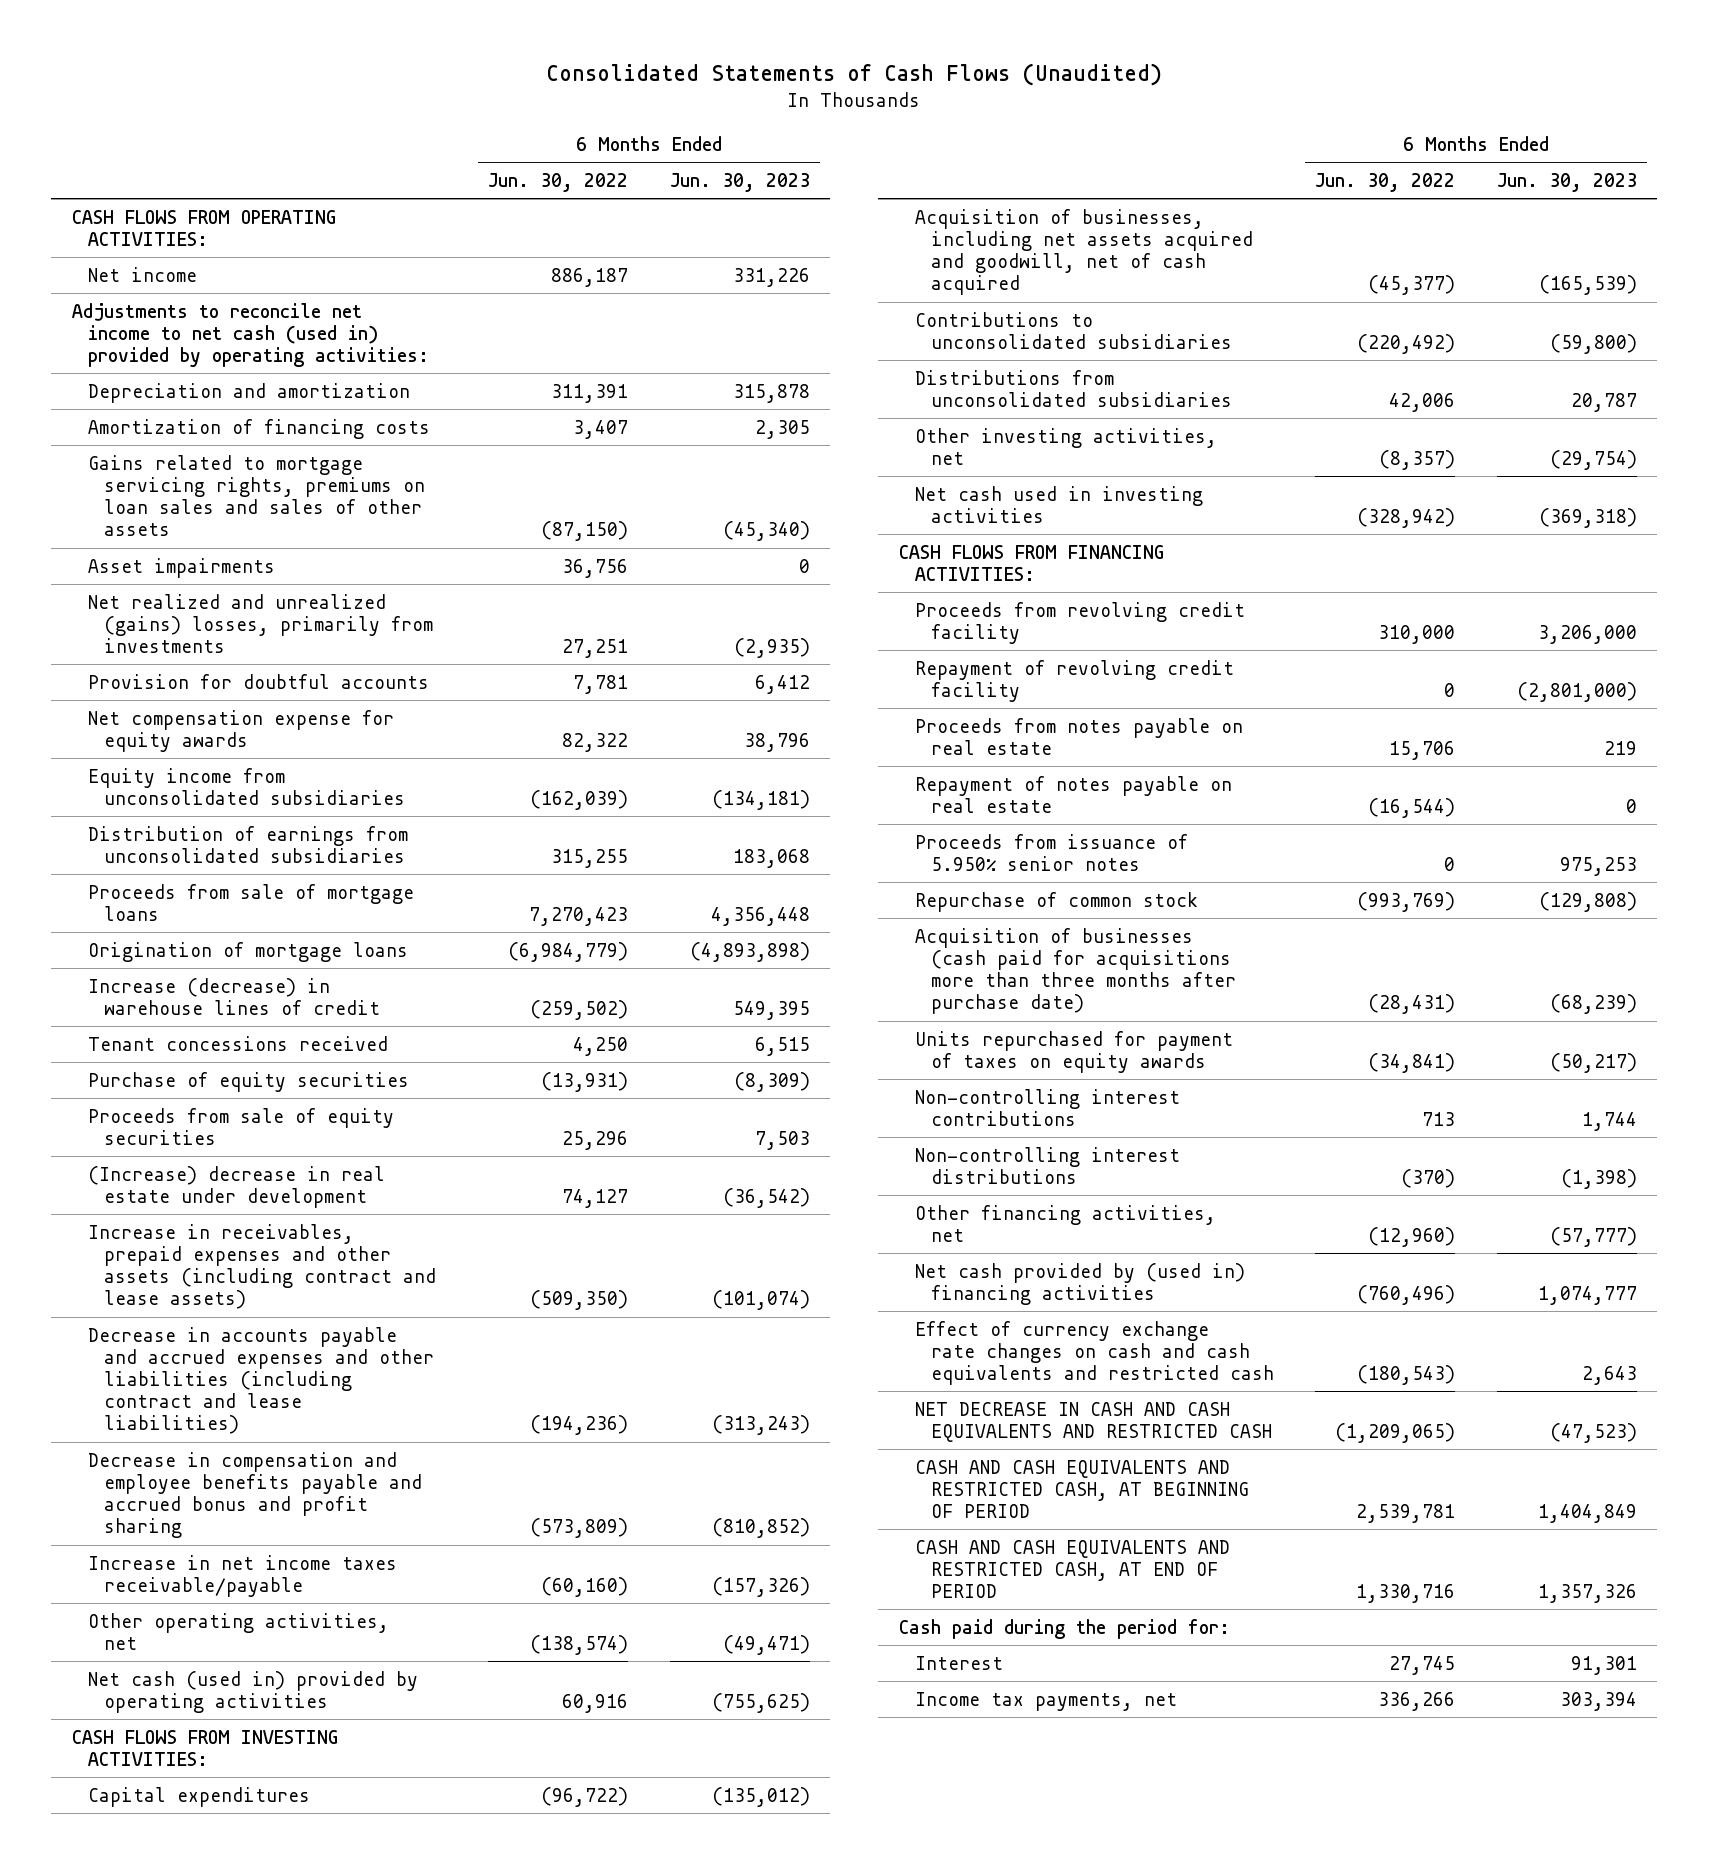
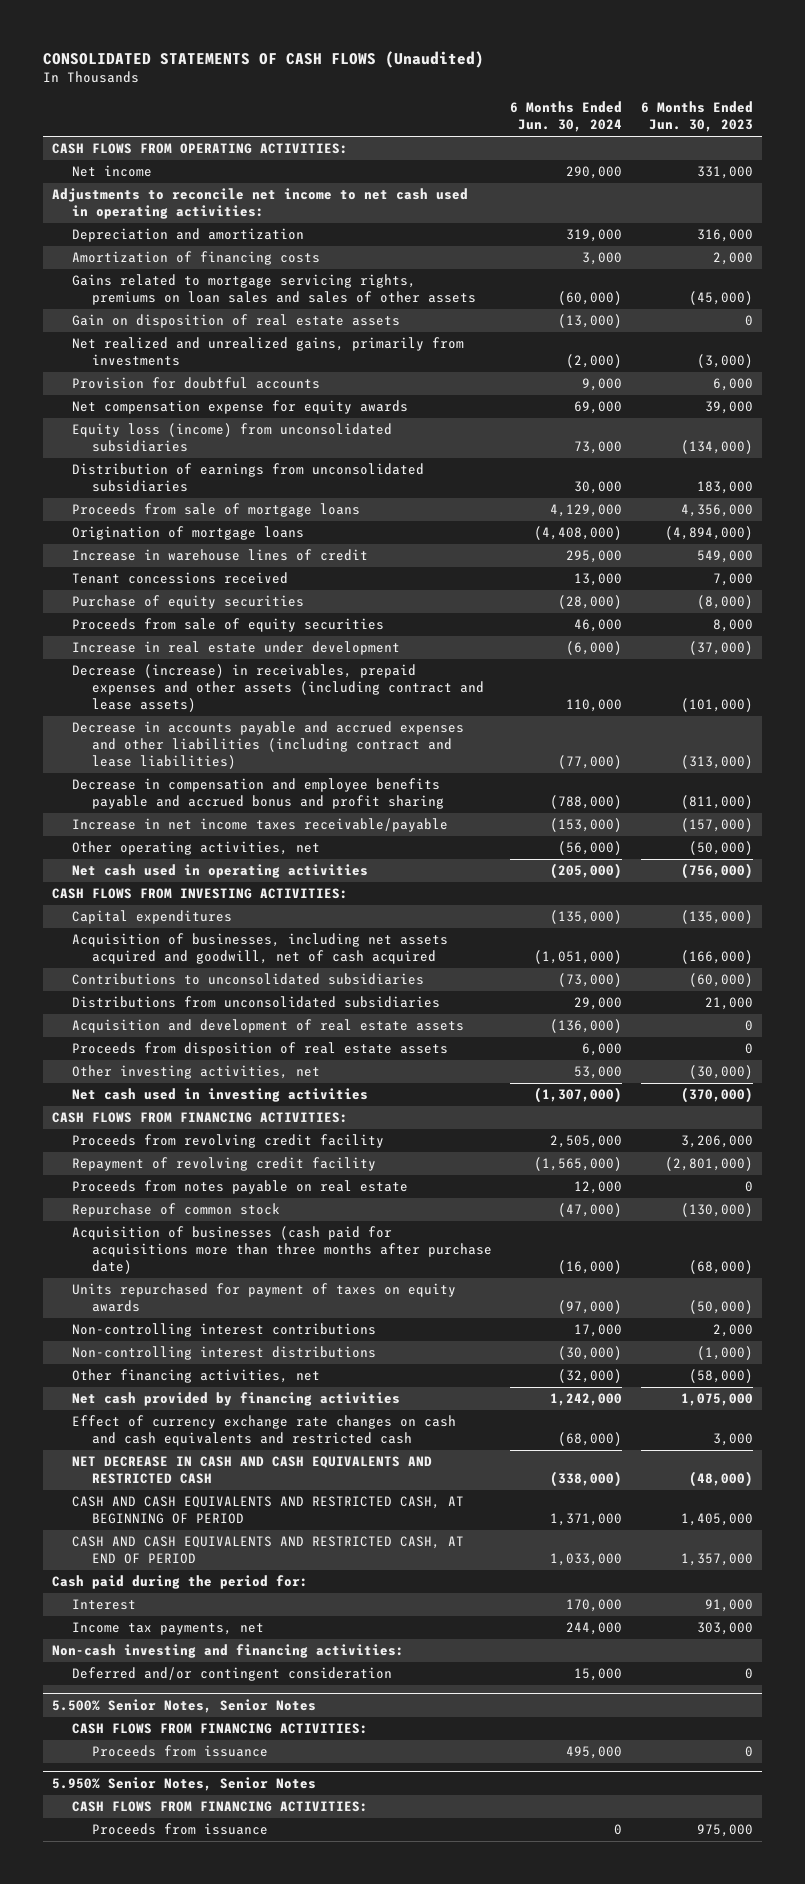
[546,63,1163,87] Consolidated Statements of Cash Flows (Unaudited) -> [42,50,484,68] CONSOLIDATED STATEMENTS OF CASH FLOWS (Unaudited)
[488,173,629,193] Jun. 30, 2022 -> none
none -> [510,101,623,133] 6 Months Ended Jun. 30, 2024
[88,557,276,578] Asset impairments -> none
[732,267,810,287] 331,226 -> [696,166,753,180] 331,000
[72,302,430,368] Adjustments to reconcile net income to net cash (used in) provided by operating activities: -> [51,188,468,220] Adjustments to reconcile net income to net cash used in operating activities:
[732,383,810,403] 315,878 -> [696,229,753,243] 316,000
[754,419,810,439] 2,305 -> [712,252,753,266] 2,000
[722,521,810,542] (45,340) -> [688,291,753,306] (45,000)
none -> [71,314,400,329] Gain on disposition of real estate assets
[88,593,433,654] Net realized and unrealized (gains) losses, primarily from investments -> [71,337,464,367] Net realized and unrealized gains, primarily from investments
[733,638,810,659] (2,935) -> [696,354,753,369] (3,000)
[754,674,810,694] 6,412 -> [712,378,753,392] 6,000
[743,732,810,752] 38,796 -> [704,401,753,415] 39,000
[88,767,405,805] Equity income from unconsolidated subsidiaries -> [71,423,392,453] Equity loss (income) from unconsolidated subsidiaries
[711,789,810,810] (134,181) -> [680,440,753,455] (134,000)
[732,848,810,868] 183,068 -> [696,481,753,495] 183,000
[710,906,810,926] 4,356,448 -> [680,504,753,518] 4,356,000
[689,941,810,962] (4,893,898) -> [664,526,753,541] (4,894,000)
[88,977,380,1015] Increase (decrease) in warehouse lines of credit -> [71,549,368,562] Increase in warehouse lines of credit
[732,1000,810,1020] 549,395 -> [696,550,753,564] 549,000
[754,1036,810,1056] 6,515 -> [712,573,753,587] 7,000
[733,1071,810,1092] (8,309) -> [696,595,753,610] (8,000)
[754,1130,810,1150] 7,503 -> [712,619,753,633] 8,000
[88,1165,386,1208] (Increase) decrease in real estate under development -> [71,641,400,656] Increase in real estate under development
[722,1187,810,1208] (36,542) -> [688,641,753,656] (37,000)
[88,1223,436,1310] Increase in receivables, prepaid expenses and other assets (including contract and lease assets) -> [71,664,485,713] Decrease (increase) in receivables, prepaid expenses and other assets (including contract and lease assets)
[711,1290,810,1311] (101,074) -> [680,698,753,713] (101,000)
[711,1415,810,1436] (313,243) -> [680,755,753,770] (313,000)
[711,1518,810,1539] (810,852) -> [680,795,753,810] (811,000)
[711,1576,810,1597] (157,326) -> [680,818,753,833] (157,000)
[722,1634,810,1655] (49,471) -> [688,841,753,856] (50,000)
[88,1670,419,1713] Net cash (used in) provided by operating activities -> [71,864,368,879] Net cash used in operating activities
[711,1692,810,1713] (755,625) -> [680,863,753,880] (756,000)
[711,1786,810,1807] (135,012) -> [680,910,753,925] (135,000)
[1538,275,1637,296] (165,539) -> [680,950,753,965] (166,000)
[1549,333,1637,354] (59,800) -> [688,973,753,988] (60,000)
[1570,392,1637,412] 20,787 -> [704,997,753,1011] 21,000
none -> [71,1019,464,1034] Acquisition and development of real estate assets
none -> [71,1042,448,1057] Proceeds from disposition of real estate assets
[1549,449,1637,470] (29,754) -> [688,1065,753,1080] (30,000)
[1538,507,1637,528] (369,318) -> [680,1087,753,1104] (370,000)
[914,775,1232,813] Repayment of notes payable on real estate -> none
[914,833,1188,871] Proceeds from issuance of 5.950% senior notes -> none
[1603,740,1637,755] 219 -> [744,1181,753,1193] 0
[1538,891,1637,912] (129,808) -> [680,1203,753,1218] (130,000)
[1549,994,1637,1015] (68,239) -> [688,1260,753,1275] (68,000)
[1549,1052,1637,1073] (50,217) -> [688,1300,753,1315] (50,000)
[1581,1111,1637,1131] 1,744 -> [712,1324,753,1338] 2,000
[1560,1168,1637,1189] (1,398) -> [696,1346,753,1361] (1,000)
[1549,1226,1637,1247] (57,777) -> [688,1369,753,1384] (58,000)
[914,1262,1245,1305] Net cash provided by (used in) financing activities -> [71,1392,400,1407] Net cash provided by financing activities
[1537,1285,1637,1305] 1,074,777 -> [680,1393,753,1407] 1,075,000
[1581,1366,1637,1386] 2,643 -> [712,1433,753,1447] 3,000
[1549,1422,1637,1443] (47,523) -> [688,1471,753,1488] (48,000)
[1537,1504,1637,1524] 1,404,849 -> [680,1513,753,1527] 1,405,000
[1537,1584,1637,1604] 1,357,326 -> [680,1553,753,1567] 1,357,000
[1570,1655,1637,1675] 91,301 -> [704,1599,753,1613] 91,000
[1559,1691,1637,1711] 303,394 -> [696,1622,753,1636] 303,000
none -> [51,1644,404,1659] Non-cash investing and financing activities:
none -> [71,1667,392,1682] Deferred and/or contingent consideration
none -> [51,1698,316,1713] 5.500% Senior Notes, Senior Notes
none -> [71,1723,368,1735] CASH FLOWS FROM FINANCING ACTIVITIES:
none -> [92,1745,269,1758] Proceeds from issuance
none -> [51,1776,316,1791] 5.950% Senior Notes, Senior Notes
none -> [71,1801,368,1813] CASH FLOWS FROM FINANCING ACTIVITIES:
none -> [92,1823,269,1836] Proceeds from issuance

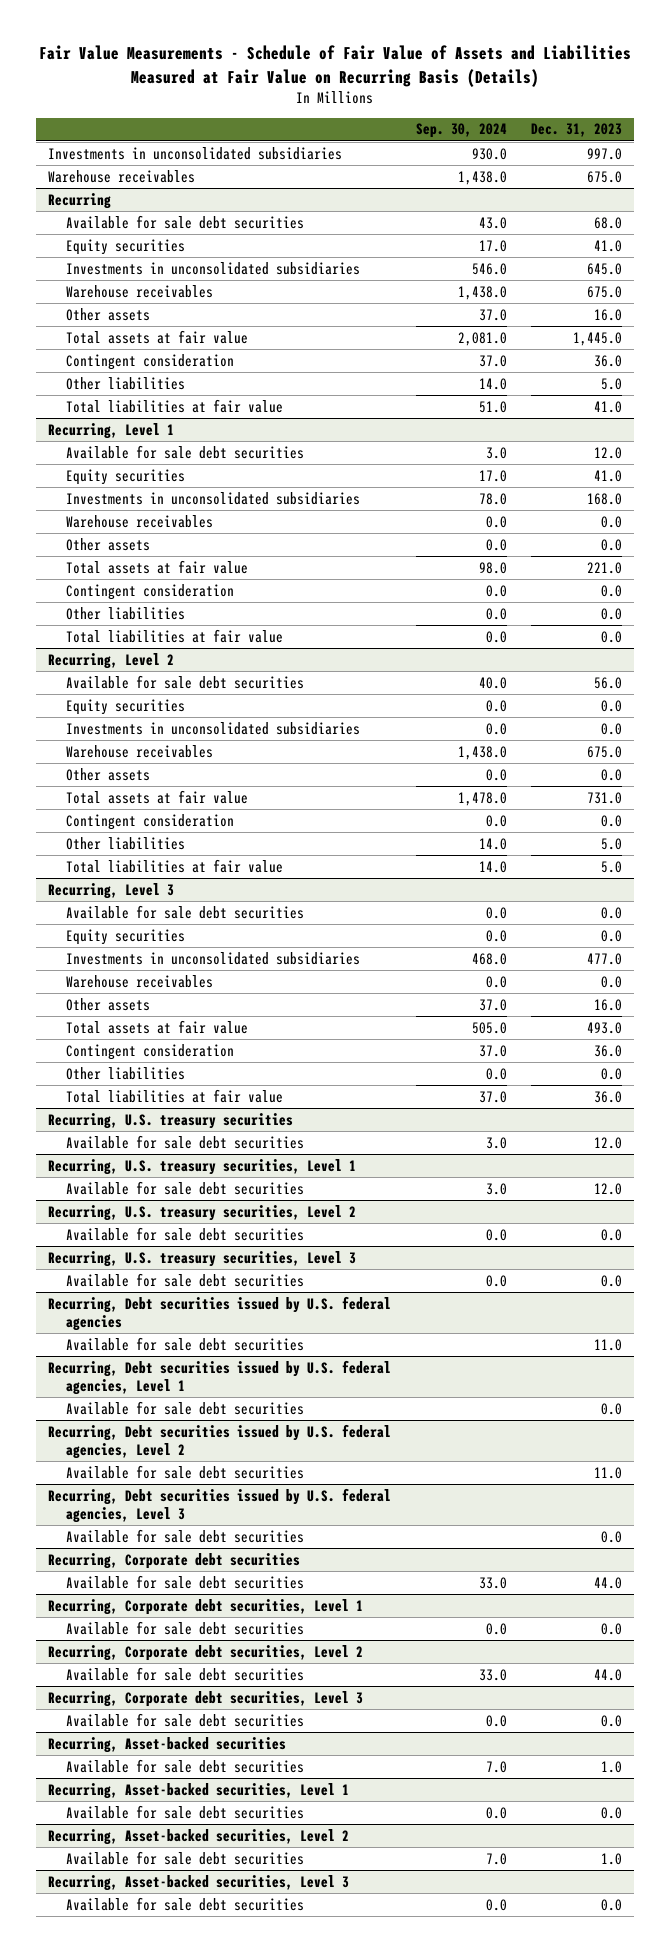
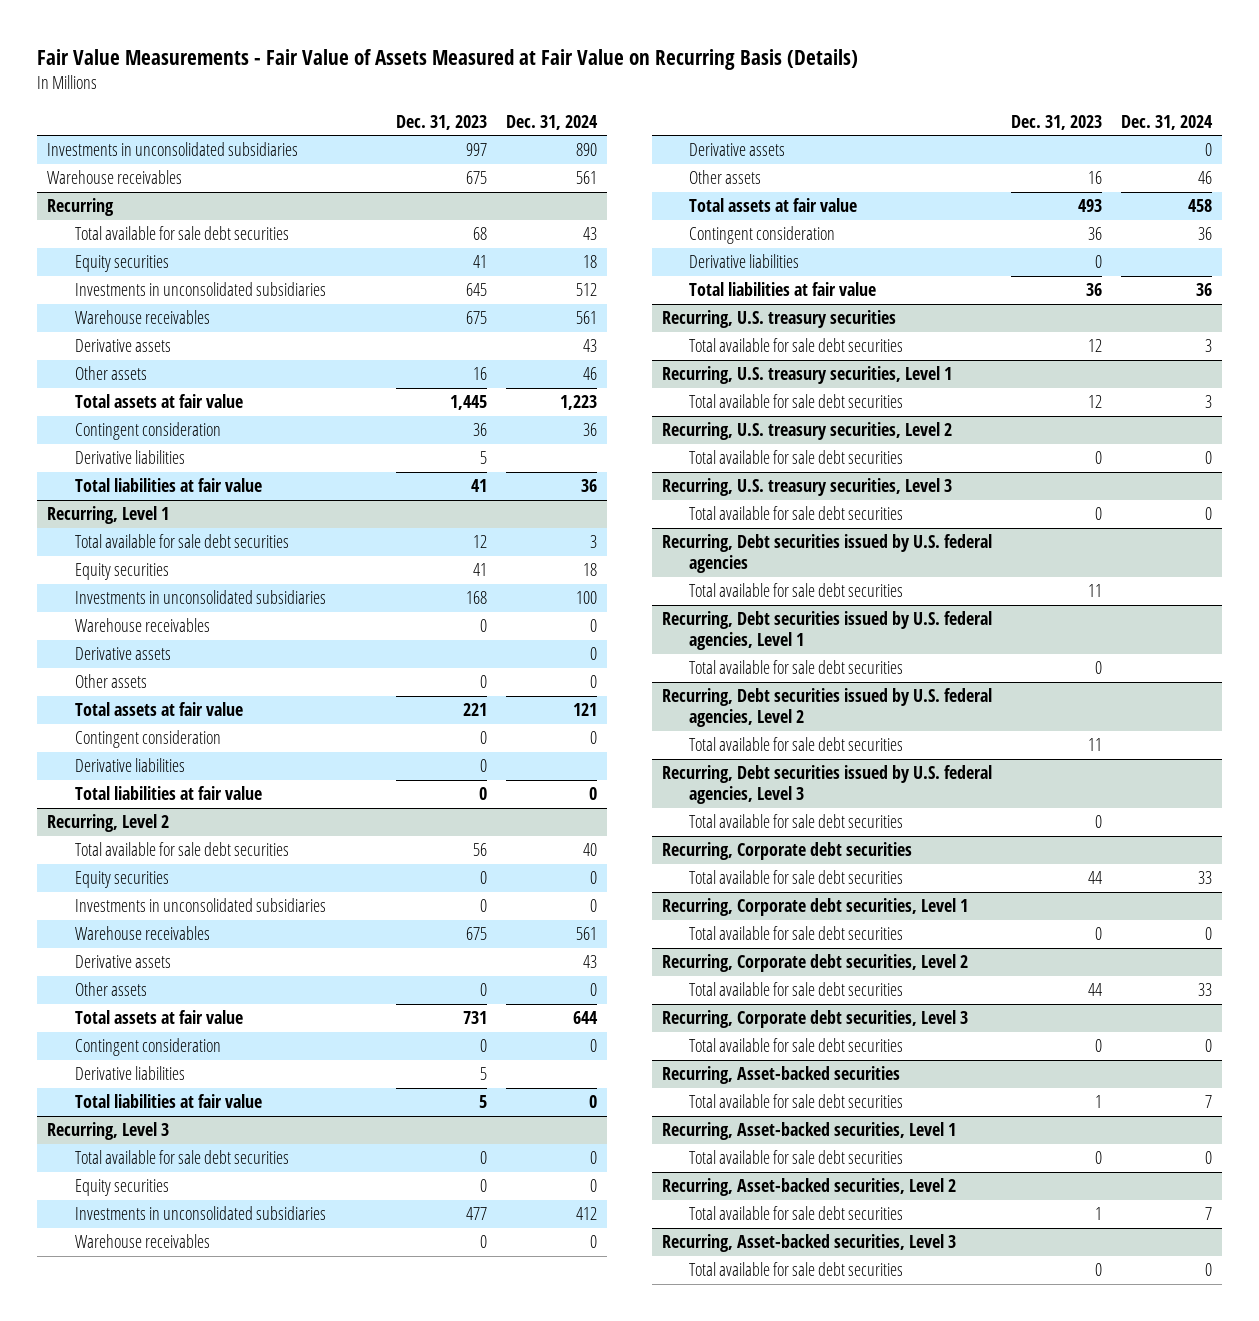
[39,45,632,87] Fair Value Measurements - Schedule of Fair Value of Assets and Liabilities Measured at Fair Value on Recurring Basis (Details) -> [37,49,859,71] Fair Value Measurements - Fair Value of Assets Measured at Fair Value on Recurring Basis (Details)
[415,123,507,139] Sep. 30, 2024 -> none
none -> [506,114,599,130] Dec. 31, 2024
[586,147,622,160] 997.0 -> [466,143,488,157] 997
[586,170,622,183] 675.0 -> [466,171,488,185] 675
[65,214,304,229] Available for sale debt securities -> [74,226,289,241] Total available for sale debt securities
[593,216,622,229] 68.0 -> [473,227,488,241] 68
[593,239,622,252] 41.0 -> [473,255,488,269] 41
[586,262,622,275] 645.0 -> [466,283,488,297] 645
[586,285,622,298] 675.0 -> [466,311,488,325] 675
none -> [74,339,171,353] Derivative assets
[593,308,622,321] 16.0 -> [473,367,488,381] 16
[572,331,622,346] 1,445.0 -> [450,395,488,411] 1,445
[593,354,622,367] 36.0 -> [473,423,488,437] 36
[65,376,185,390] Other liabilities -> [74,450,185,465] Derivative liabilities
[600,377,622,390] 5.0 -> [480,451,488,465] 5
[593,400,622,413] 41.0 -> [471,479,488,493] 41
[65,444,304,459] Available for sale debt securities -> [74,534,289,549] Total available for sale debt securities
[593,446,622,459] 12.0 -> [473,535,488,549] 12
[593,469,622,482] 41.0 -> [473,563,488,577] 41
[586,492,622,505] 168.0 -> [466,591,488,605] 168
[600,515,622,528] 0.0 -> [480,619,488,633] 0
none -> [74,647,171,661] Derivative assets
[600,538,622,551] 0.0 -> [480,675,488,689] 0
[586,561,622,574] 221.0 -> [463,703,488,717] 221
[600,584,622,597] 0.0 -> [480,731,488,745] 0
[65,606,185,620] Other liabilities -> [74,758,185,773] Derivative liabilities
[600,607,622,620] 0.0 -> [480,759,488,773] 0
[600,630,622,643] 0.0 -> [479,787,488,801] 0
[65,674,304,689] Available for sale debt securities -> [74,842,289,857] Total available for sale debt securities
[593,676,622,689] 56.0 -> [473,843,488,857] 56
[600,699,622,712] 0.0 -> [480,871,488,885] 0
[600,722,622,735] 0.0 -> [480,899,488,913] 0
[586,745,622,758] 675.0 -> [466,927,488,941] 675
none -> [74,955,171,969] Derivative assets
[600,768,622,781] 0.0 -> [480,983,488,997] 0
[586,791,622,804] 731.0 -> [463,1011,488,1025] 731
[600,814,622,827] 0.0 -> [480,1039,488,1053] 0
[65,836,185,850] Other liabilities -> [74,1066,185,1081] Derivative liabilities
[600,837,622,850] 5.0 -> [480,1067,488,1081] 5
[600,860,622,873] 5.0 -> [479,1095,488,1109] 5
[65,904,304,919] Available for sale debt securities -> [74,1150,289,1165] Total available for sale debt securities
[600,906,622,919] 0.0 -> [480,1151,488,1165] 0
[600,929,622,942] 0.0 -> [480,1179,488,1193] 0
[586,952,622,965] 477.0 -> [466,1207,488,1221] 477
[600,975,622,988] 0.0 -> [480,1235,488,1249] 0
none -> [689,143,786,157] Derivative assets
[593,998,622,1011] 16.0 -> [1087,171,1102,185] 16
[586,1021,622,1034] 493.0 -> [1077,199,1102,213] 493
[593,1044,622,1057] 36.0 -> [1087,227,1102,241] 36
[65,1066,185,1080] Other liabilities -> [689,254,800,269] Derivative liabilities
[600,1067,622,1080] 0.0 -> [1094,255,1102,269] 0
[593,1090,622,1103] 36.0 -> [1085,283,1102,297] 36
[65,1134,304,1149] Available for sale debt securities -> [689,338,904,353] Total available for sale debt securities
[593,1136,622,1149] 12.0 -> [1087,339,1102,353] 12
[65,1180,304,1195] Available for sale debt securities -> [689,394,904,409] Total available for sale debt securities
[593,1182,622,1195] 12.0 -> [1087,395,1102,409] 12
[65,1226,304,1241] Available for sale debt securities -> [689,450,904,465] Total available for sale debt securities
[600,1228,622,1241] 0.0 -> [1094,451,1102,465] 0
[65,1272,304,1287] Available for sale debt securities -> [689,506,904,521] Total available for sale debt securities
[600,1274,622,1287] 0.0 -> [1094,507,1102,521] 0
[65,1336,304,1351] Available for sale debt securities -> [689,583,904,598] Total available for sale debt securities
[593,1338,622,1351] 11.0 -> [1087,584,1102,598] 11
[65,1400,304,1415] Available for sale debt securities -> [689,660,904,675] Total available for sale debt securities
[600,1402,622,1415] 0.0 -> [1094,661,1102,675] 0
[65,1464,304,1479] Available for sale debt securities -> [689,737,904,752] Total available for sale debt securities
[593,1466,622,1479] 11.0 -> [1087,738,1102,752] 11
[65,1528,304,1543] Available for sale debt securities -> [689,814,904,829] Total available for sale debt securities
[600,1530,622,1543] 0.0 -> [1094,815,1102,829] 0
[65,1574,304,1589] Available for sale debt securities -> [689,870,904,885] Total available for sale debt securities
[593,1576,622,1589] 44.0 -> [1087,871,1102,885] 44
[65,1620,304,1635] Available for sale debt securities -> [689,926,904,941] Total available for sale debt securities
[600,1622,622,1635] 0.0 -> [1094,927,1102,941] 0
[65,1666,304,1681] Available for sale debt securities -> [689,982,904,997] Total available for sale debt securities
[593,1668,622,1681] 44.0 -> [1087,983,1102,997] 44
[65,1712,304,1727] Available for sale debt securities -> [689,1038,904,1053] Total available for sale debt securities
[600,1714,622,1727] 0.0 -> [1094,1039,1102,1053] 0
[65,1758,304,1773] Available for sale debt securities -> [689,1094,904,1109] Total available for sale debt securities
[600,1760,622,1773] 1.0 -> [1094,1095,1102,1109] 1
[65,1804,304,1819] Available for sale debt securities -> [689,1150,904,1165] Total available for sale debt securities
[600,1806,622,1819] 0.0 -> [1094,1151,1102,1165] 0
[65,1850,304,1865] Available for sale debt securities -> [689,1206,904,1221] Total available for sale debt securities
[600,1852,622,1865] 1.0 -> [1094,1207,1102,1221] 1
[65,1896,304,1911] Available for sale debt securities -> [689,1262,904,1277] Total available for sale debt securities
[600,1898,622,1911] 0.0 -> [1094,1263,1102,1277] 0

